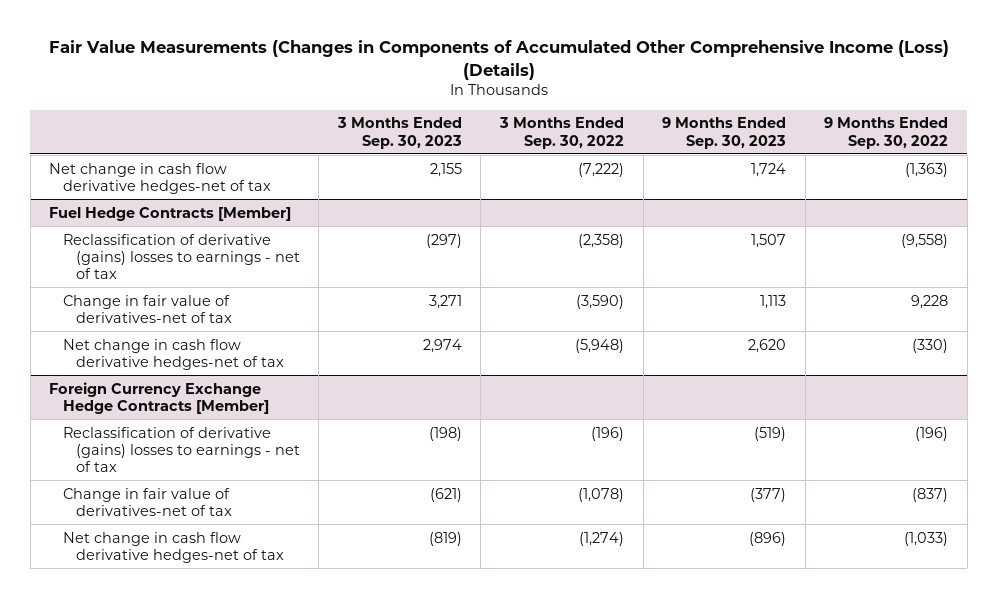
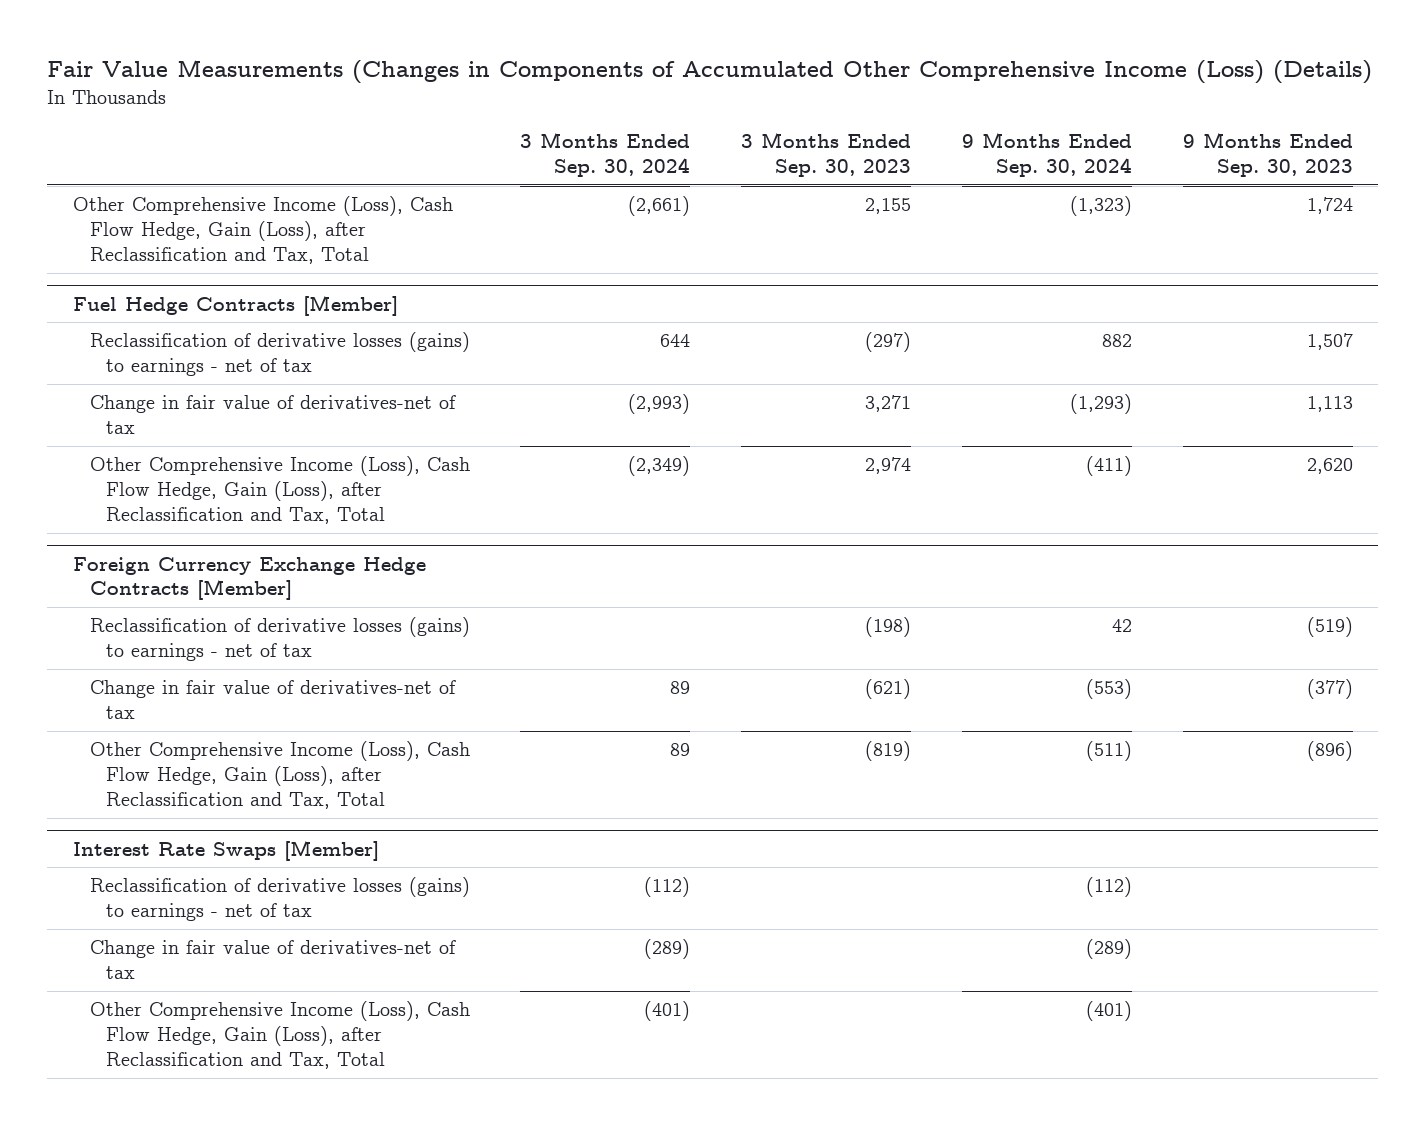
[499,117,625,149] 3 Months Ended Sep. 30, 2022 -> none
[824,117,949,149] 9 Months Ended Sep. 30, 2022 -> none
none -> [520,132,691,178] 3 Months Ended Sep. 30, 2024
none -> [962,132,1133,178] 9 Months Ended Sep. 30, 2024
[49,162,271,194] Net change in cash flow derivative hedges-net of tax -> [72,196,453,264] Other Comprehensive Income (Loss), Cash Flow Hedge, Gain (Loss), after Reclassification and Tax, Total
[62,233,300,280] Reclassification of derivative (gains) losses to earnings - net of tax -> [89,332,470,376] Reclassification of derivative losses (gains) to earnings - net of tax
[62,338,284,370] Net change in cash flow derivative hedges-net of tax -> [89,456,470,524] Other Comprehensive Income (Loss), Cash Flow Hedge, Gain (Loss), after Reclassification and Tax, Total
[62,426,300,473] Reclassification of derivative (gains) losses to earnings - net of tax -> [89,617,470,661] Reclassification of derivative losses (gains) to earnings - net of tax
[62,531,284,563] Net change in cash flow derivative hedges-net of tax -> [89,741,470,809] Other Comprehensive Income (Loss), Cash Flow Hedge, Gain (Loss), after Reclassification and Tax, Total
none -> [72,839,379,861] Interest Rate Swaps [Member]
none -> [89,877,470,921] Reclassification of derivative losses (gains) to earnings - net of tax
none -> [89,940,456,979] Change in fair value of derivatives-net of tax
none -> [89,1001,470,1069] Other Comprehensive Income (Loss), Cash Flow Hedge, Gain (Loss), after Reclassification and Tax, Total

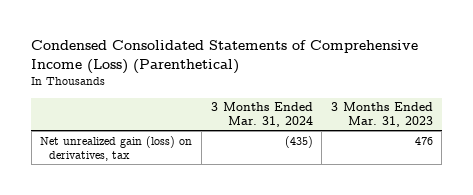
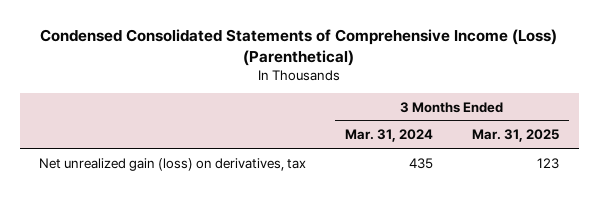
[330,102,433,128] 3 Months Ended Mar. 31, 2023 -> none
none -> [472,129,560,143] Mar. 31, 2025
[284,135,313,148] (435) -> [409,157,434,169] 435

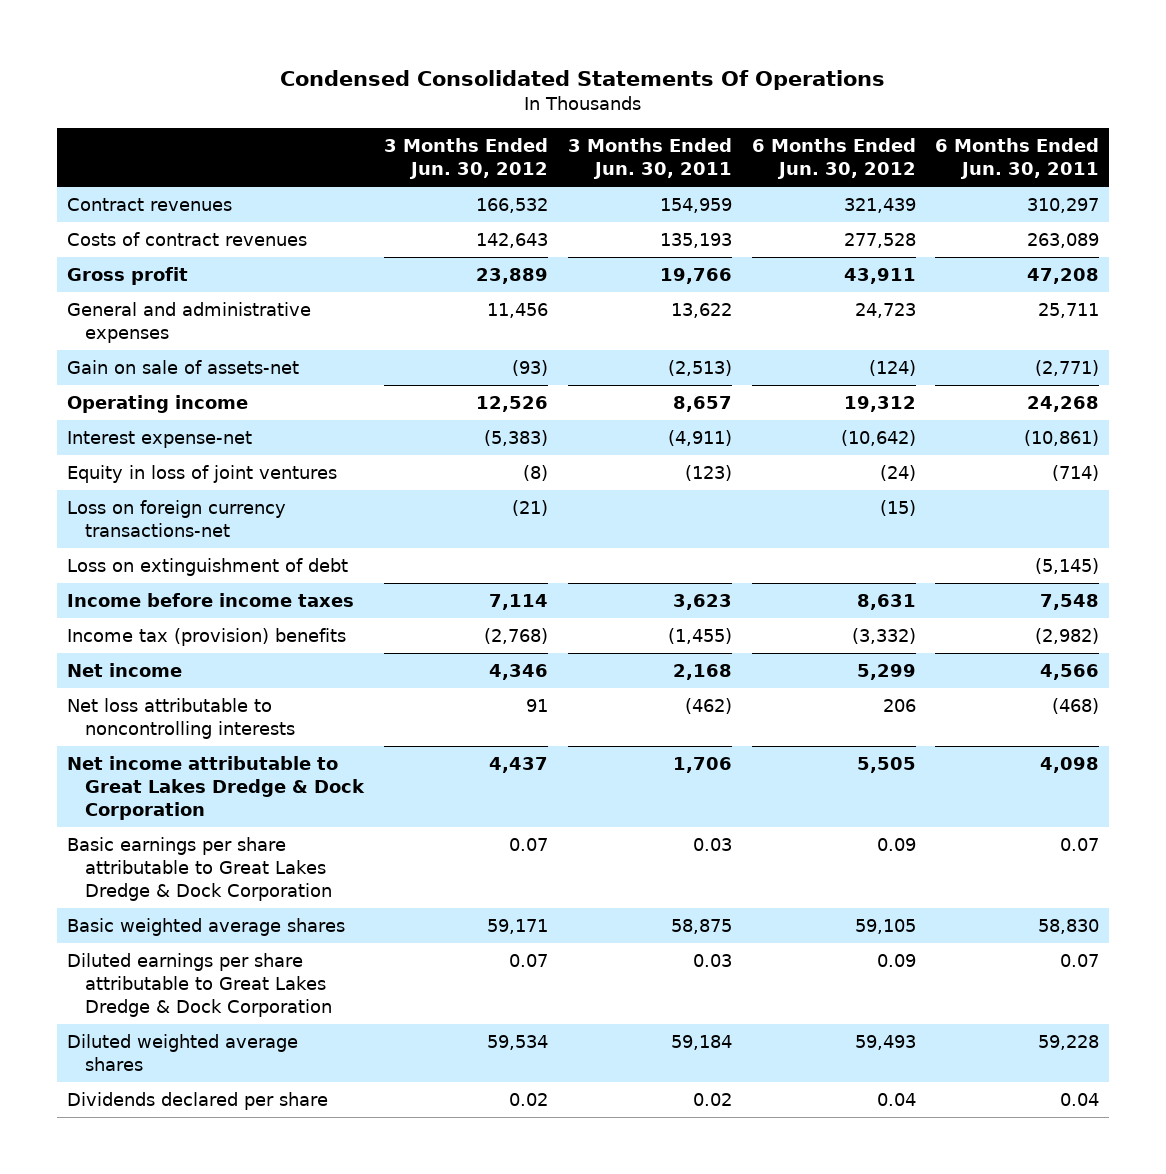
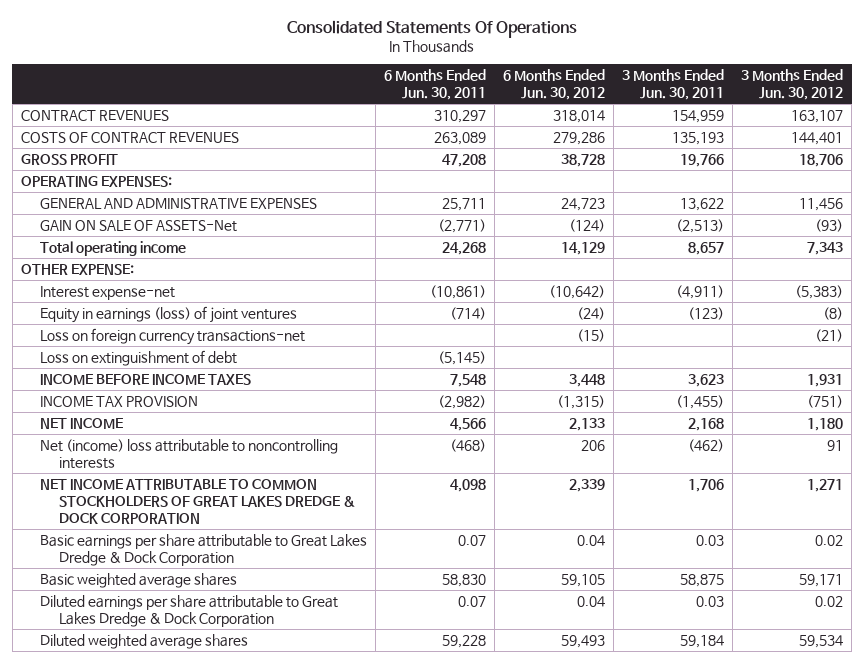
[280,69,886,90] Condensed Consolidated Statements Of Operations -> [287,19,578,38] Consolidated Statements Of Operations
[67,198,233,212] Contract revenues -> [20,109,169,121] CONTRACT REVENUES
[476,198,549,214] 166,532 -> [791,109,844,123] 163,107
[843,198,916,214] 321,439 -> [553,109,606,123] 318,014
[67,232,308,247] Costs of contract revenues -> [20,131,239,143] COSTS OF CONTRACT REVENUES
[476,233,549,249] 142,643 -> [791,131,844,145] 144,401
[843,233,916,249] 277,528 -> [553,131,606,145] 279,286
[67,267,189,286] Gross profit -> [20,153,118,165] GROSS PROFIT
[476,268,549,285] 23,889 -> [799,153,844,167] 18,706
[843,268,916,285] 43,911 -> [561,153,606,167] 38,728
none -> [20,175,172,187] OPERATING EXPENSES:
[67,302,312,344] General and administrative expenses -> [39,197,317,209] GENERAL AND ADMINISTRATIVE EXPENSES
[67,360,300,375] Gain on sale of assets-net -> [39,219,237,232] GAIN ON SALE OF ASSETS-Net
[67,395,249,414] Operating income -> [39,240,186,256] Total operating income
[476,396,549,413] 12,526 -> [807,241,844,255] 7,343
[843,396,916,413] 19,312 -> [561,241,606,255] 14,129
none -> [20,263,134,275] OTHER EXPENSE:
[67,465,338,484] Equity in loss of joint ventures -> [39,305,297,323] Equity in earnings (loss) of joint ventures
[67,593,355,608] Income before income taxes -> [39,373,251,385] INCOME BEFORE INCOME TAXES
[489,594,549,611] 7,114 -> [807,373,844,387] 1,931
[856,594,916,611] 8,631 -> [569,373,606,387] 3,448
[67,628,347,647] Income tax (provision) benefits -> [39,395,198,407] INCOME TAX PROVISION
[484,628,549,645] (2,768) -> [807,394,844,408] (751)
[851,628,916,645] (3,332) -> [557,394,606,409] (1,315)
[67,663,183,678] Net income -> [39,417,123,429] NET INCOME
[489,664,549,681] 4,346 -> [807,417,844,431] 1,180
[856,664,916,681] 5,299 -> [569,417,606,431] 2,133
[67,698,296,740] Net loss attributable to noncontrolling interests -> [39,438,338,470] Net (income) loss attributable to noncontrolling interests
[67,756,366,821] Net income attributable to Great Lakes Dredge & Dock Corporation -> [39,478,356,525] NET INCOME ATTRIBUTABLE TO COMMON STOCKHOLDERS OF GREAT LAKES DREDGE & DOCK CORPORATION
[489,757,549,774] 4,437 -> [807,478,844,492] 1,271
[856,757,916,774] 5,505 -> [569,478,606,492] 2,339
[509,838,549,852] 0.07 -> [815,534,844,546] 0.02
[876,838,916,852] 0.09 -> [577,534,606,546] 0.04
[509,954,549,968] 0.07 -> [815,595,844,607] 0.02
[876,954,916,968] 0.09 -> [577,595,606,607] 0.04
[67,1092,329,1111] Dividends declared per share -> none

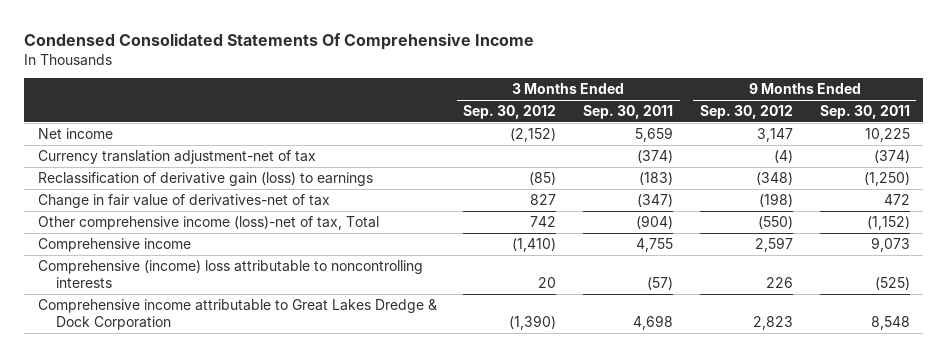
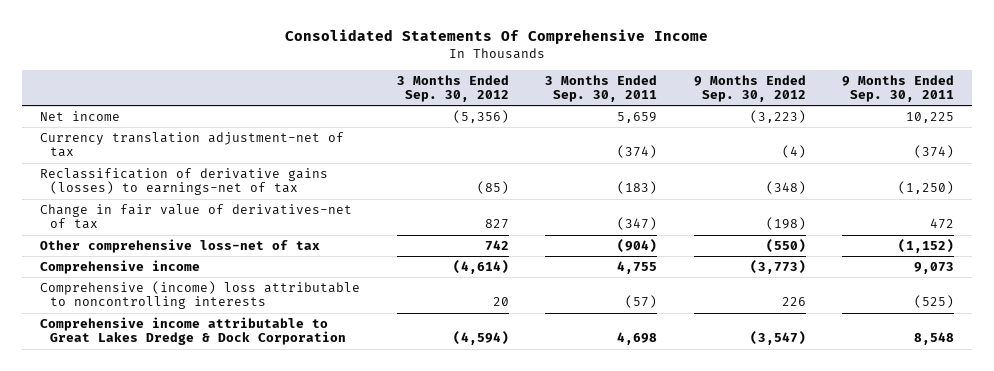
[24,32,535,50] Condensed Consolidated Statements Of Comprehensive Income -> [285,28,709,44] Consolidated Statements Of Comprehensive Income
[510,127,557,142] (2,152) -> [452,109,509,123] (5,356)
[756,127,793,142] 3,147 -> [749,109,806,123] (3,223)
[37,171,373,186] Reclassification of derivative gain (loss) to earnings -> [40,167,329,196] Reclassification of derivative gains (losses) to earnings-net of tax
[37,215,379,230] Other comprehensive income (loss)-net of tax, Total -> [40,238,321,253] Other comprehensive loss-net of tax
[512,237,557,252] (1,410) -> [452,259,509,274] (4,614)
[754,236,793,252] 2,597 -> [749,259,806,274] (3,773)
[509,315,557,331] (1,390) -> [452,331,509,346] (4,594)
[752,316,793,331] 2,823 -> [749,331,806,346] (3,547)

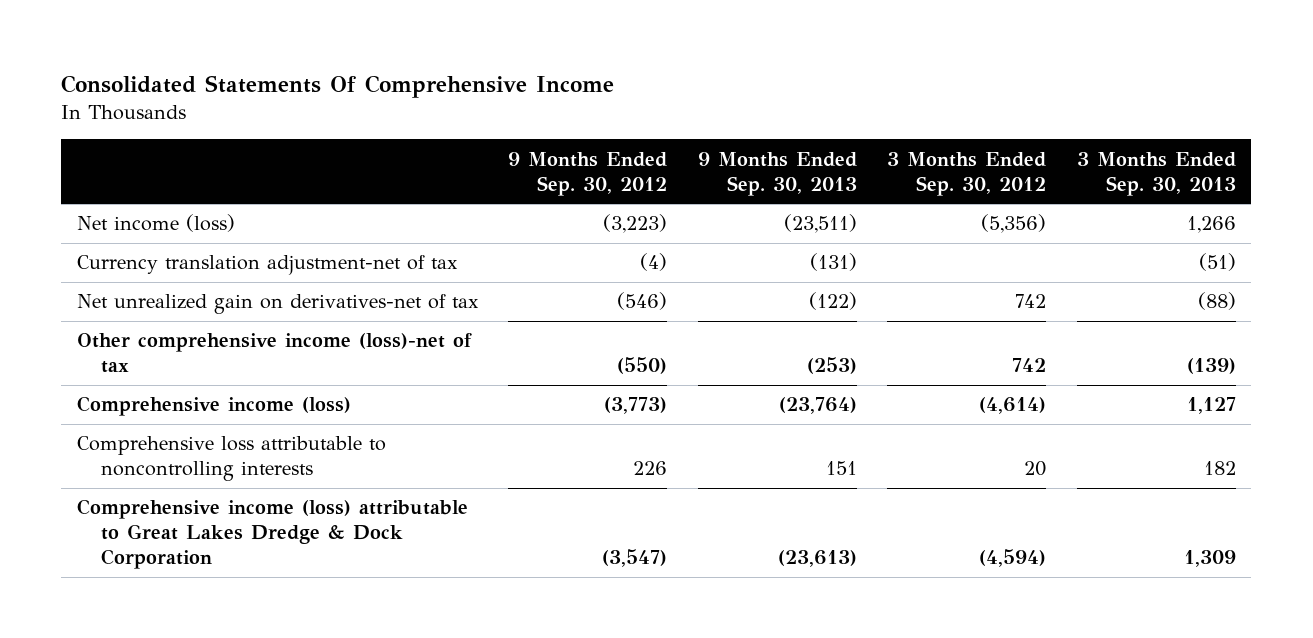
[545,74,658,103] 3 Months Ended Sep. 30, 2011 -> none
[842,74,955,103] 9 Months Ended Sep. 30, 2011 -> none
none -> [697,151,857,196] 9 Months Ended Sep. 30, 2013
none -> [1076,151,1236,196] 3 Months Ended Sep. 30, 2013
[40,110,121,121] Net income -> [76,214,235,233] Net income (loss)
[40,167,329,196] Reclassification of derivative gains (losses) to earnings-net of tax -> none
[40,203,353,230] Change in fair value of derivatives-net of tax -> [76,294,479,315] Net unrealized gain on derivatives-net of tax
[484,219,509,230] 827 -> [1015,294,1047,309] 742
[765,217,806,231] (198) -> [617,292,668,311] (546)
[40,238,321,253] Other comprehensive loss-net of tax -> [76,333,472,374] Other comprehensive income (loss)-net of tax
[40,259,201,274] Comprehensive income -> [76,396,351,417] Comprehensive income (loss)
[40,280,361,310] Comprehensive (income) loss attributable to noncontrolling interests -> [76,436,386,482] Comprehensive loss attributable to noncontrolling interests
[40,316,347,346] Comprehensive income attributable to Great Lakes Dredge & Dock Corporation -> [76,499,468,570] Comprehensive income (loss) attributable to Great Lakes Dredge & Dock Corporation

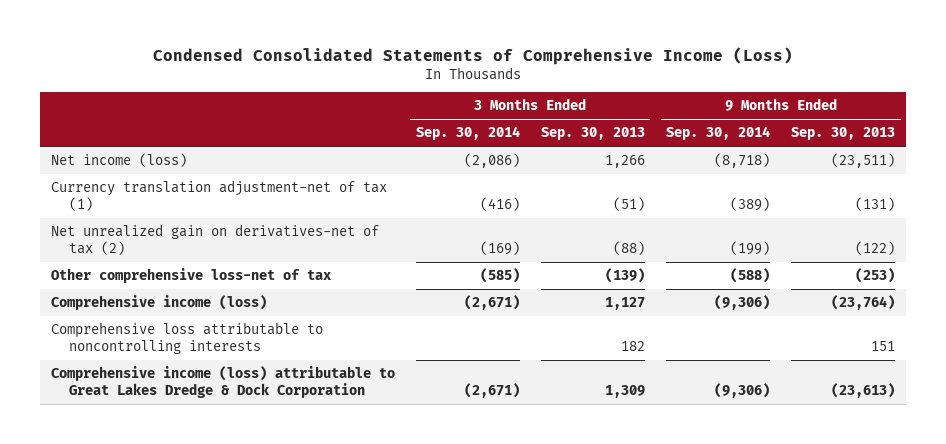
[61,75,615,99] Consolidated Statements Of Comprehensive Income -> [152,46,793,65] Condensed Consolidated Statements of Comprehensive Income (Loss)
[508,151,668,196] 9 Months Ended Sep. 30, 2012 -> none
[887,151,1047,196] 3 Months Ended Sep. 30, 2012 -> none
none -> [415,126,520,141] Sep. 30, 2014
none -> [666,126,771,141] Sep. 30, 2014
[76,255,458,276] Currency translation adjustment-net of tax -> [50,180,387,212] Currency translation adjustment-net of tax (1)
[76,294,479,315] Net unrealized gain on derivatives-net of tax -> [50,224,379,256] Net unrealized gain on derivatives-net of tax (2)
[76,333,472,374] Other comprehensive income (loss)-net of tax -> [50,268,331,284] Other comprehensive loss-net of tax

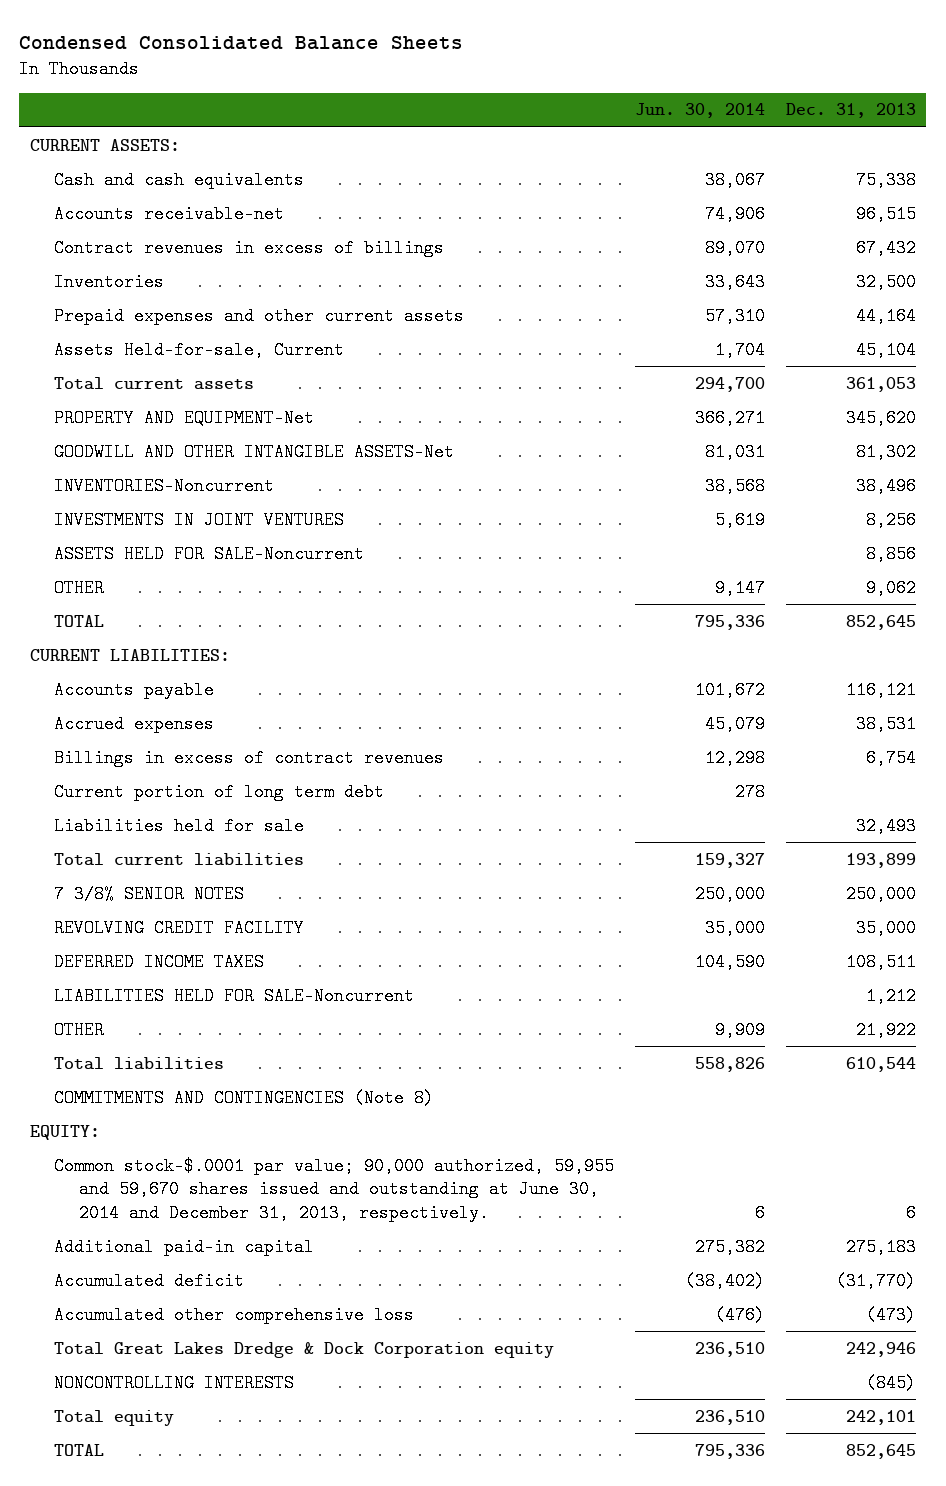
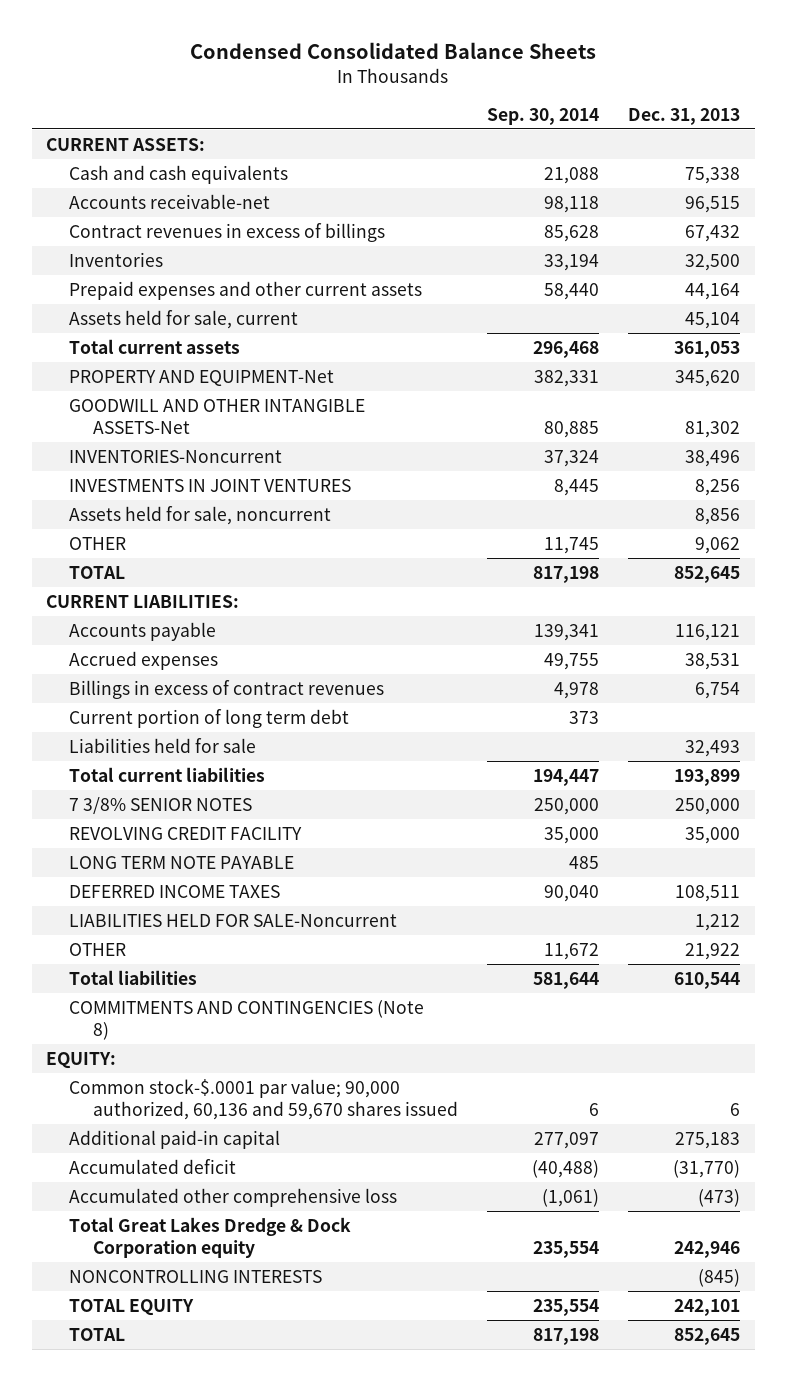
[635,103,766,119] Jun. 30, 2014 -> none
none -> [486,108,599,126] Sep. 30, 2014
[54,340,345,359] Assets Held-for-sale, Current -> [69,309,299,329] Assets held for sale, current
[54,544,365,563] ASSETS HELD FOR SALE-Noncurrent -> [69,505,332,525] Assets held for sale, noncurrent
none -> [69,855,295,869] LONG TERM NOTE PAYABLE
[54,1156,615,1223] Common stock-$.0001 par value; 90,000 authorized, 59,955 and 59,670 shares issued and outstanding at June 30, 2014 and December 31, 2013, respectively. -> [69,1078,458,1120] Common stock-$.0001 par value; 90,000 authorized, 60,136 and 59,670 shares issued
[54,1409,175,1426] Total equity -> [69,1298,195,1316] TOTAL EQUITY

